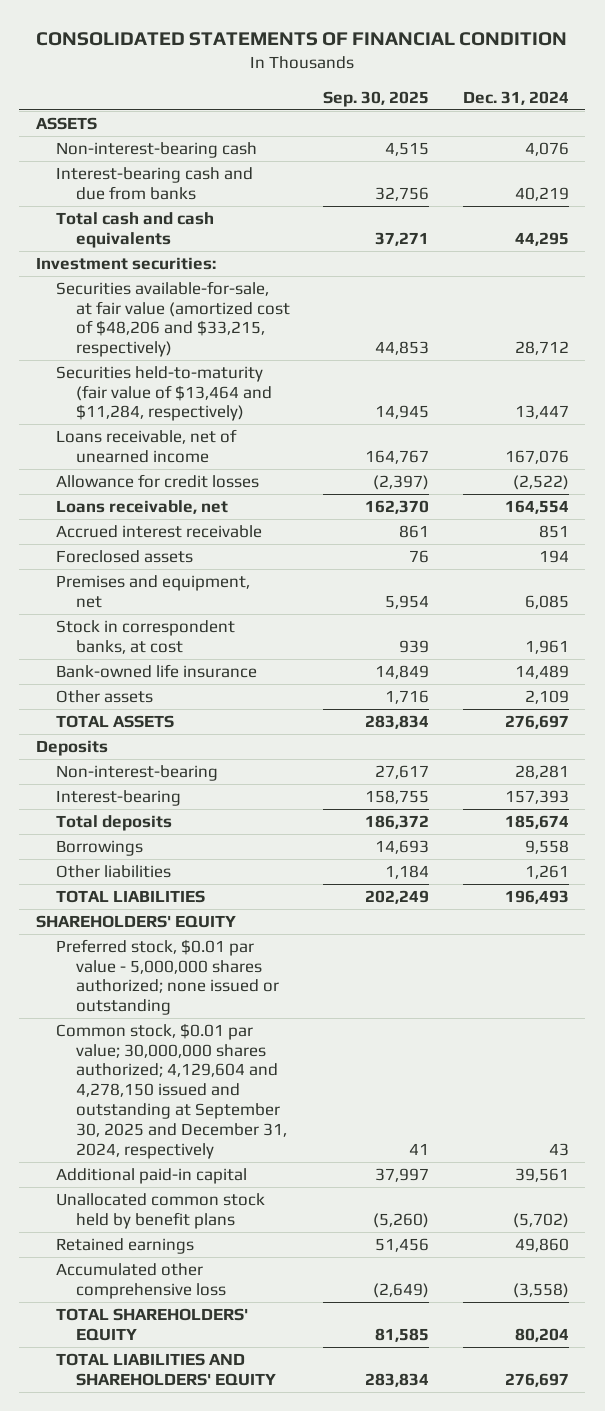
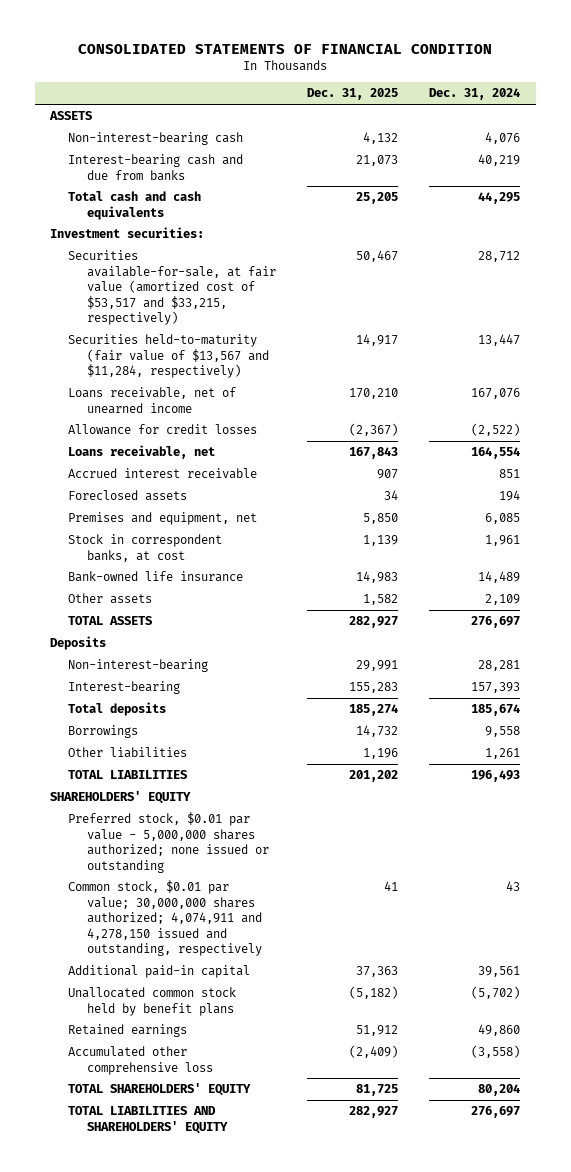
[323,90,430,107] Sep. 30, 2025 -> none
none -> [307,88,399,101] Dec. 31, 2025
[55,280,290,358] Securities available-for-sale, at fair value (amortized cost of $48,206 and $33,215, respectively) -> [68,250,276,326] Securities available-for-sale, at fair value (amortized cost of $53,517 and $33,215, respectively)
[55,365,272,422] Securities held-to-maturity (fair value of $13,464 and $11,284, respectively) -> [68,334,269,379] Securities held-to-maturity (fair value of $13,567 and $11,284, respectively)
[55,1022,287,1159] Common stock, $0.01 par value; 30,000,000 shares authorized; 4,129,604 and 4,278,150 issued and outstanding at September 30, 2025 and December 31, 2024, respectively -> [68,880,262,957] Common stock, $0.01 par value; 30,000,000 shares authorized; 4,074,911 and 4,278,150 issued and outstanding, respectively

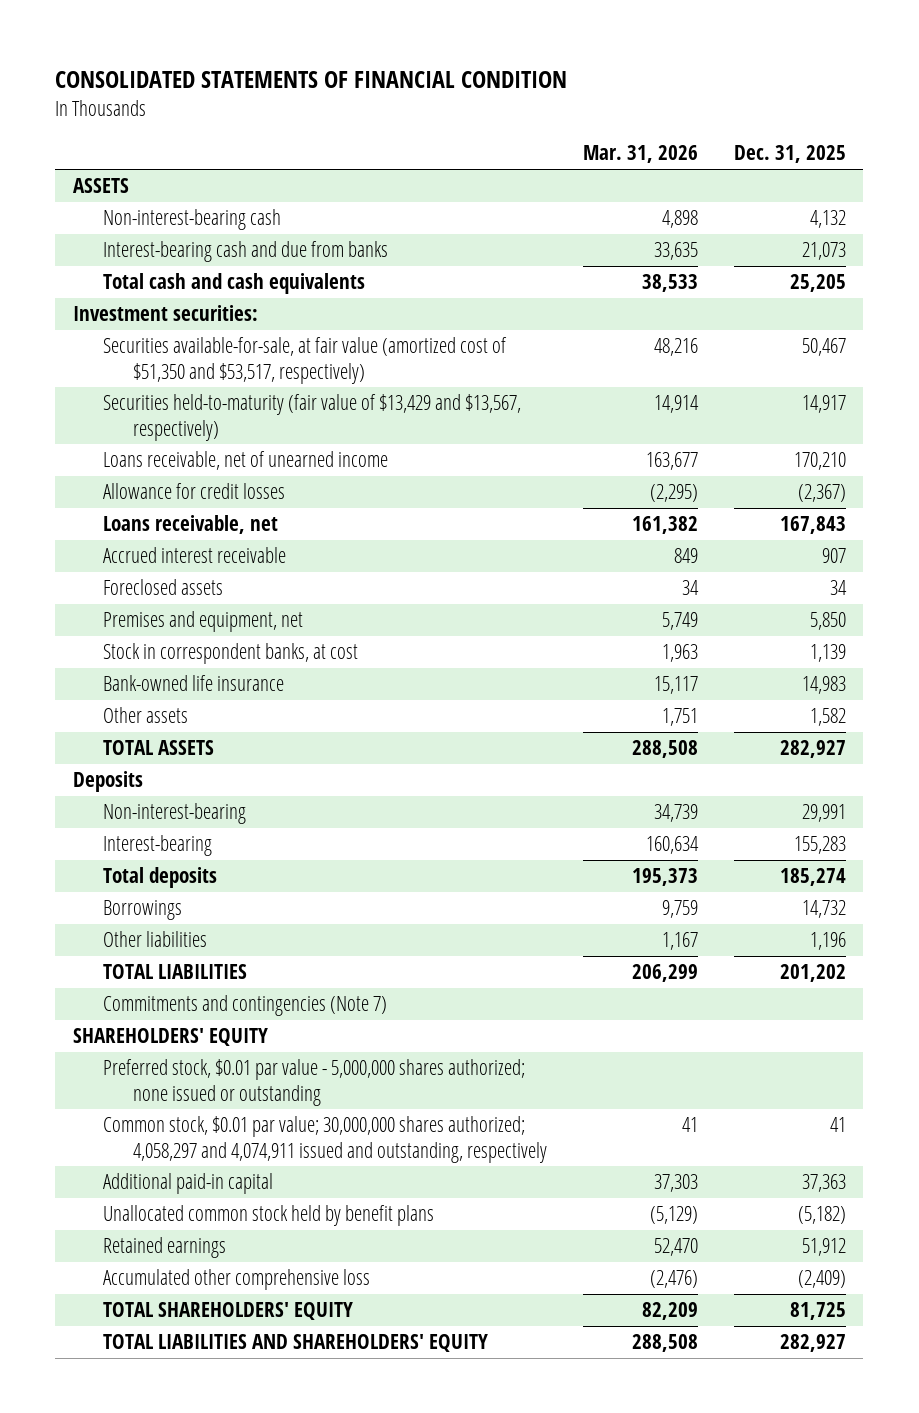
[429,88,521,101] Dec. 31, 2024 -> none
none -> [582,145,698,164] Mar. 31, 2026
[68,250,276,326] Securities available-for-sale, at fair value (amortized cost of $53,517 and $33,215, respectively) -> [103,337,508,384] Securities available-for-sale, at fair value (amortized cost of $51,350 and $53,517, respectively)
[68,334,269,379] Securities held-to-maturity (fair value of $13,567 and $11,284, respectively) -> [103,394,522,441] Securities held-to-maturity (fair value of $13,429 and $13,567, respectively)
none -> [103,995,388,1017] Commitments and contingencies (Note 7)
[68,880,262,957] Common stock, $0.01 par value; 30,000,000 shares authorized; 4,074,911 and 4,278,150 issued and outstanding, respectively -> [103,1116,548,1163] Common stock, $0.01 par value; 30,000,000 shares authorized; 4,058,297 and 4,074,911 issued and outstanding, respectively

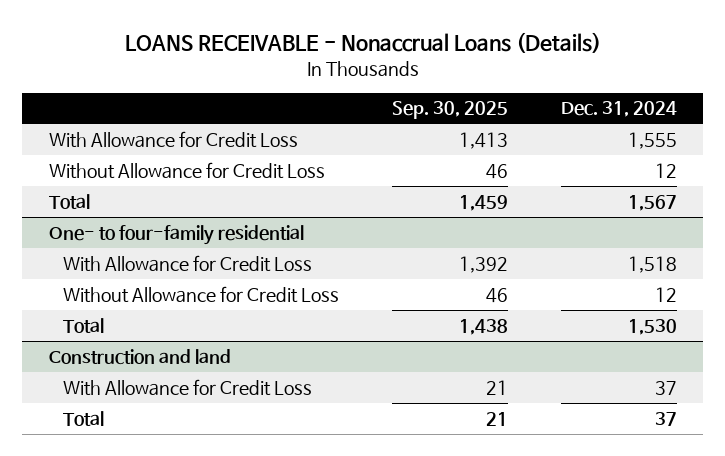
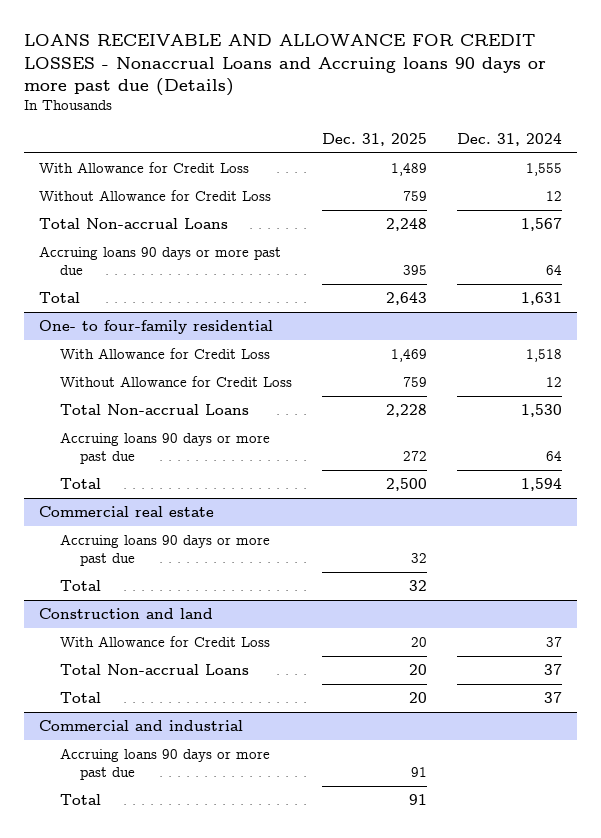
[124,32,601,54] LOANS RECEIVABLE - Nonaccrual Loans (Details) -> [24,34,547,96] LOANS RECEIVABLE AND ALLOWANCE FOR CREDIT LOSSES - Nonaccrual Loans and Accruing loans 90 days or more past due (Details)
[391,101,508,120] Sep. 30, 2025 -> none
none -> [321,132,427,146] Dec. 31, 2025
none -> [39,218,229,230] Total Non-accrual Loans
none -> [39,246,282,275] Accruing loans 90 days or more past due
[627,194,677,211] 1,567 -> [520,292,562,306] 1,631
none -> [59,404,249,416] Total Non-accrual Loans
none -> [59,432,270,464] Accruing loans 90 days or more past due
[627,318,677,335] 1,530 -> [520,478,562,492] 1,594
none -> [39,506,215,518] Commercial real estate
none -> [59,534,270,566] Accruing loans 90 days or more past due
none -> [59,580,101,592] Total
none -> [59,664,249,676] Total Non-accrual Loans
none -> [39,720,244,732] Commercial and industrial
none -> [59,748,270,780] Accruing loans 90 days or more past due
none -> [59,794,101,806] Total

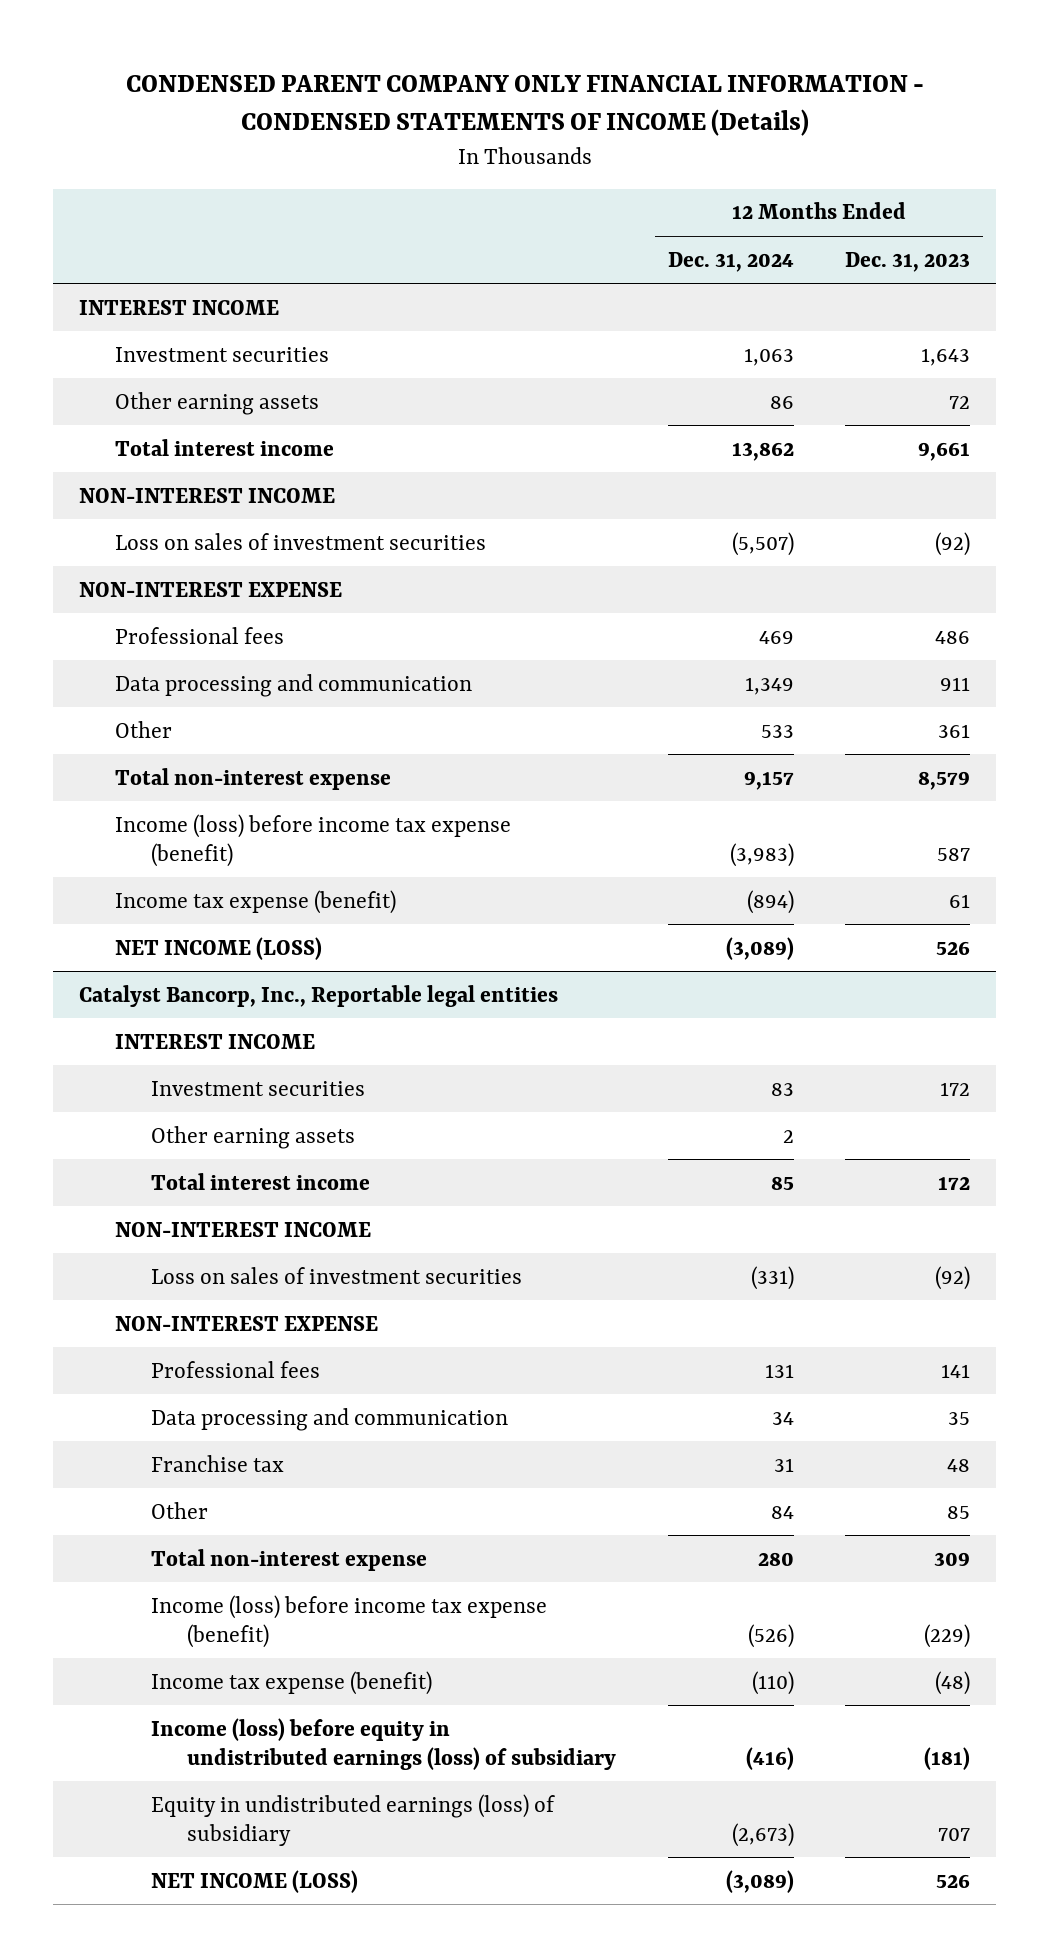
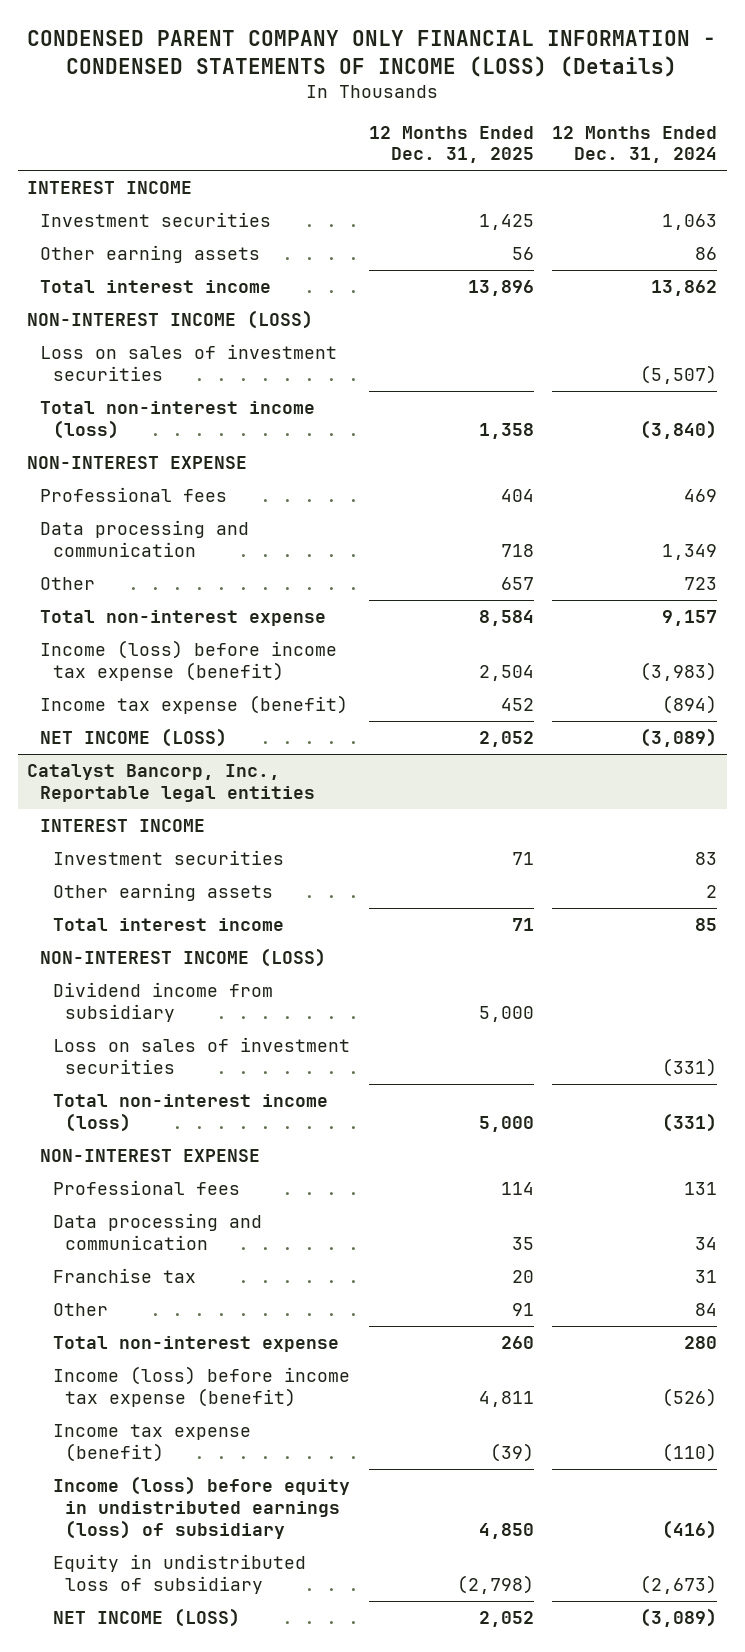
[125,74,924,137] CONDENSED PARENT COMPANY ONLY FINANCIAL INFORMATION - CONDENSED STATEMENTS OF INCOME (Details) -> [27,29,717,77] CONDENSED PARENT COMPANY ONLY FINANCIAL INFORMATION - CONDENSED STATEMENTS OF INCOME (LOSS) (Details)
[845,251,971,272] Dec. 31, 2023 -> none
none -> [368,125,534,164] 12 Months Ended Dec. 31, 2025
[79,487,336,503] NON-INTEREST INCOME -> [27,309,314,329] NON-INTEREST INCOME (LOSS)
none -> [40,400,316,439] Total non-interest income (loss)
[760,724,794,738] 533 -> [684,576,718,590] 723
[115,1221,372,1237] NON-INTEREST INCOME -> [40,947,327,967] NON-INTEREST INCOME (LOSS)
none -> [52,981,273,1022] Dividend income from subsidiary
none -> [52,1093,328,1132] Total non-interest income (loss)
[150,1793,555,1846] Equity in undistributed earnings (loss) of subsidiary -> [52,1553,306,1594] Equity in undistributed loss of subsidiary

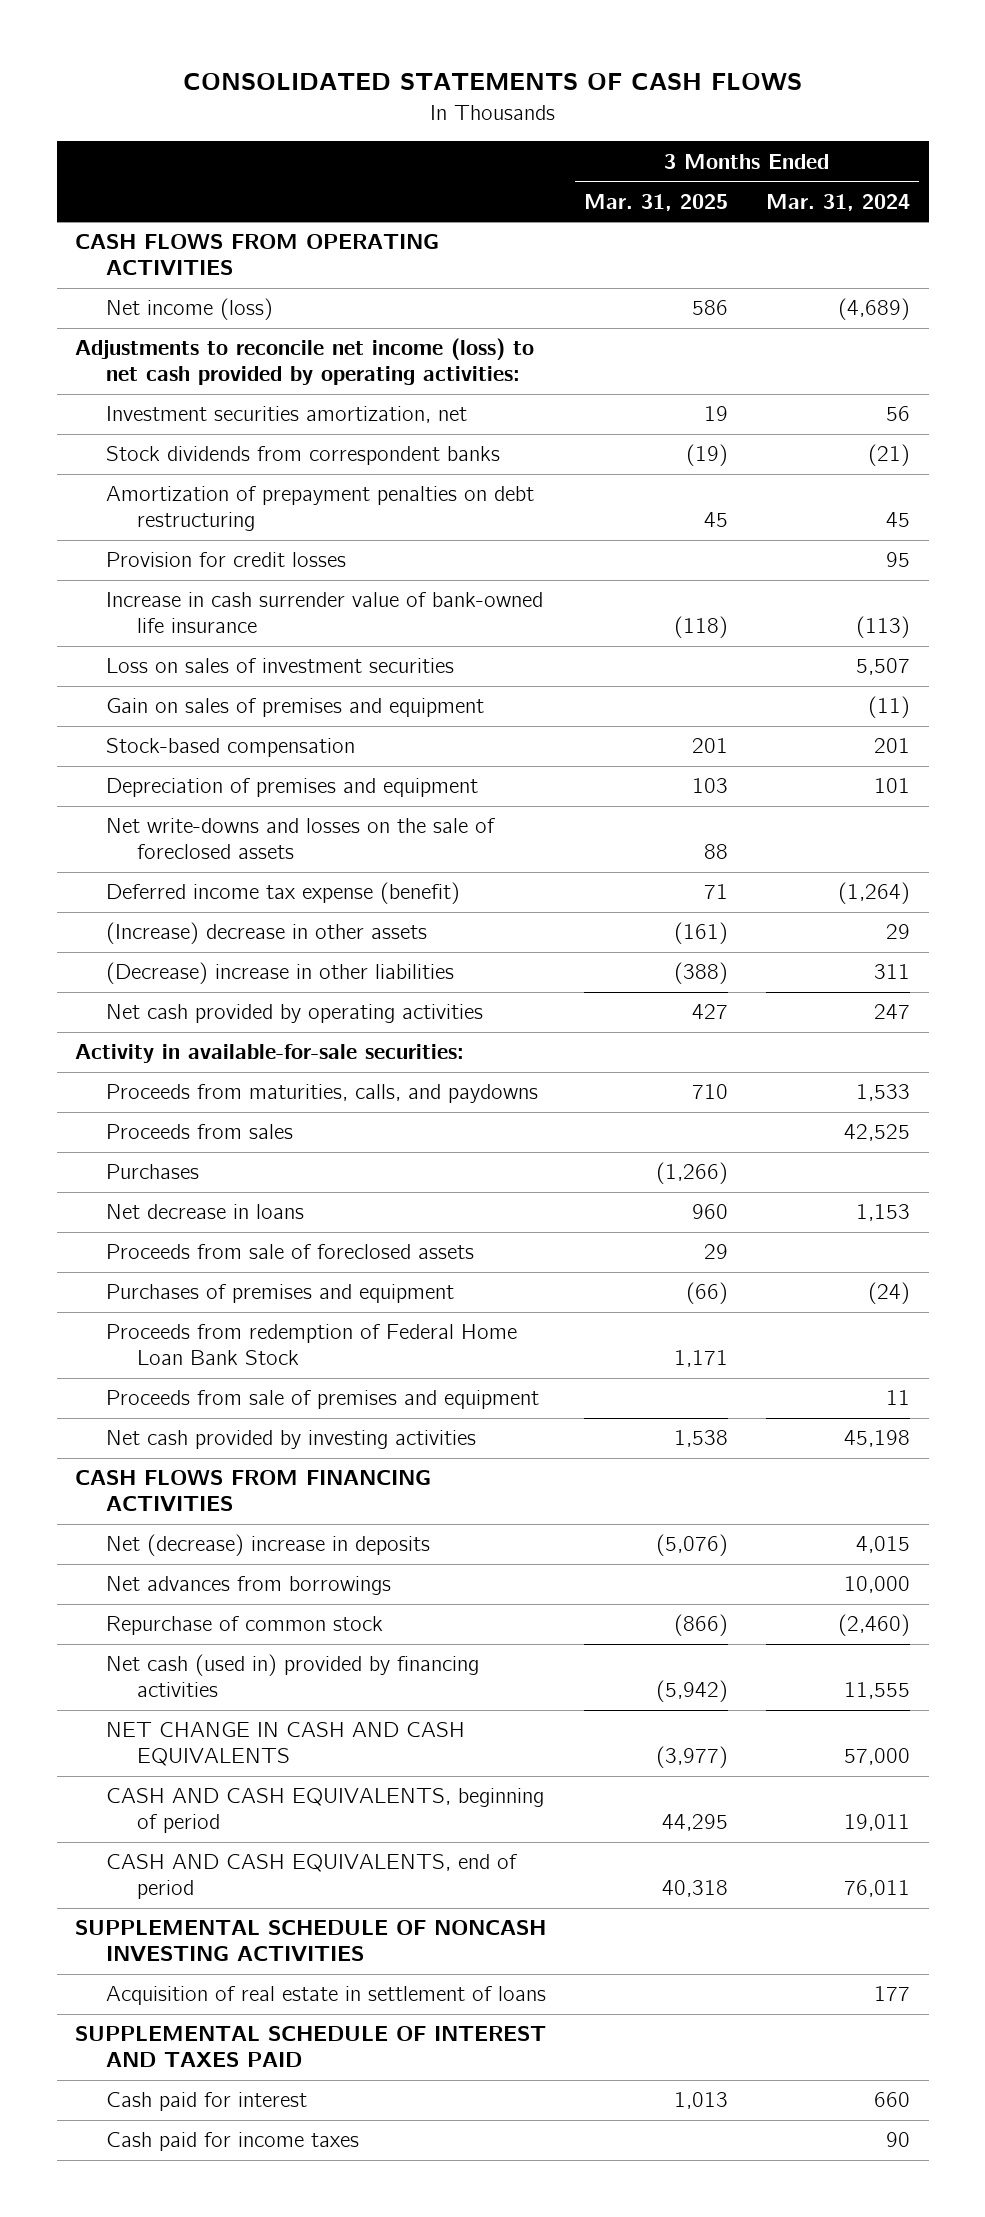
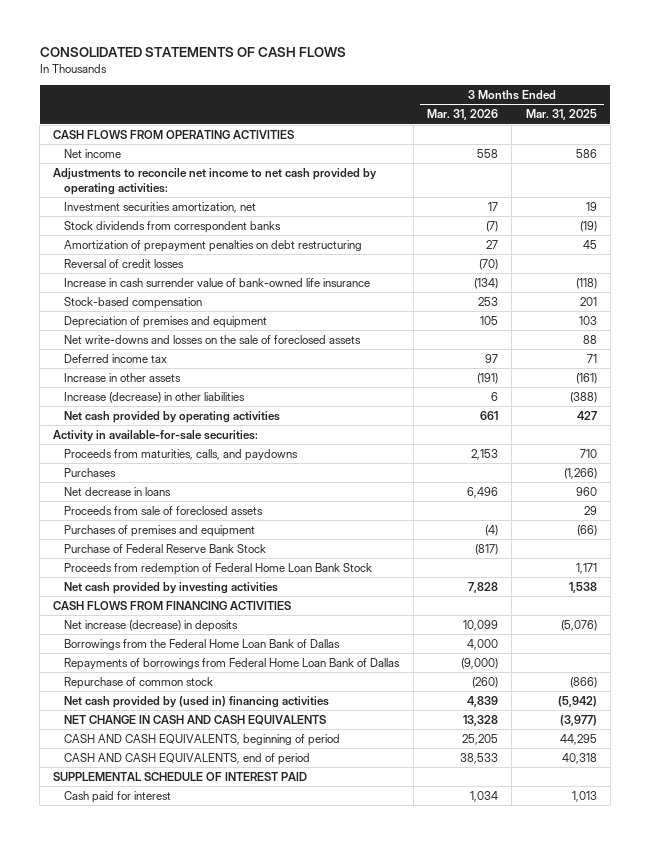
[765,193,910,211] Mar. 31, 2024 -> none
none -> [426,109,498,121] Mar. 31, 2026
[106,298,274,321] Net income (loss) -> [64,148,122,158] Net income
[75,338,535,386] Adjustments to reconcile net income (loss) to net cash provided by operating activities: -> [53,167,378,195] Adjustments to reconcile net income to net cash provided by operating activities:
[106,552,347,568] Provision for credit losses -> [64,258,185,268] Reversal of credit losses
[106,658,455,674] Loss on sales of investment securities -> none
[106,698,485,718] Gain on sales of premises and equipment -> none
[106,882,461,905] Deferred income tax expense (benefit) -> [64,353,168,363] Deferred income tax
[106,922,428,945] (Increase) decrease in other assets -> [64,372,182,382] Increase in other assets
[106,962,455,985] (Decrease) increase in other liabilities -> [64,391,246,403] Increase (decrease) in other liabilities
[106,1124,294,1140] Proceeds from sales -> none
none -> [64,543,267,553] Purchase of Federal Reserve Bank Stock
[106,1390,540,1410] Proceeds from sale of premises and equipment -> none
[106,1576,392,1596] Net advances from borrowings -> none
[106,1534,431,1557] Net (decrease) increase in deposits -> [64,619,239,632] Net increase (decrease) in deposits
none -> [64,638,341,650] Borrowings from the Federal Home Loan Bank of Dallas
none -> [64,657,401,670] Repayments of borrowings from Federal Home Loan Bank of Dallas
[106,1654,480,1698] Net cash (used in) provided by financing activities -> [64,695,330,708] Net cash provided by (used in) financing activities
[75,1920,547,1962] SUPPLEMENTAL SCHEDULE OF NONCASH INVESTING ACTIVITIES -> none
[106,1986,547,2006] Acquisition of real estate in settlement of loans -> none
[75,2026,547,2068] SUPPLEMENTAL SCHEDULE OF INTEREST AND TAXES PAID -> [53,771,308,781] SUPPLEMENTAL SCHEDULE OF INTEREST PAID
[106,2132,360,2152] Cash paid for income taxes -> none

